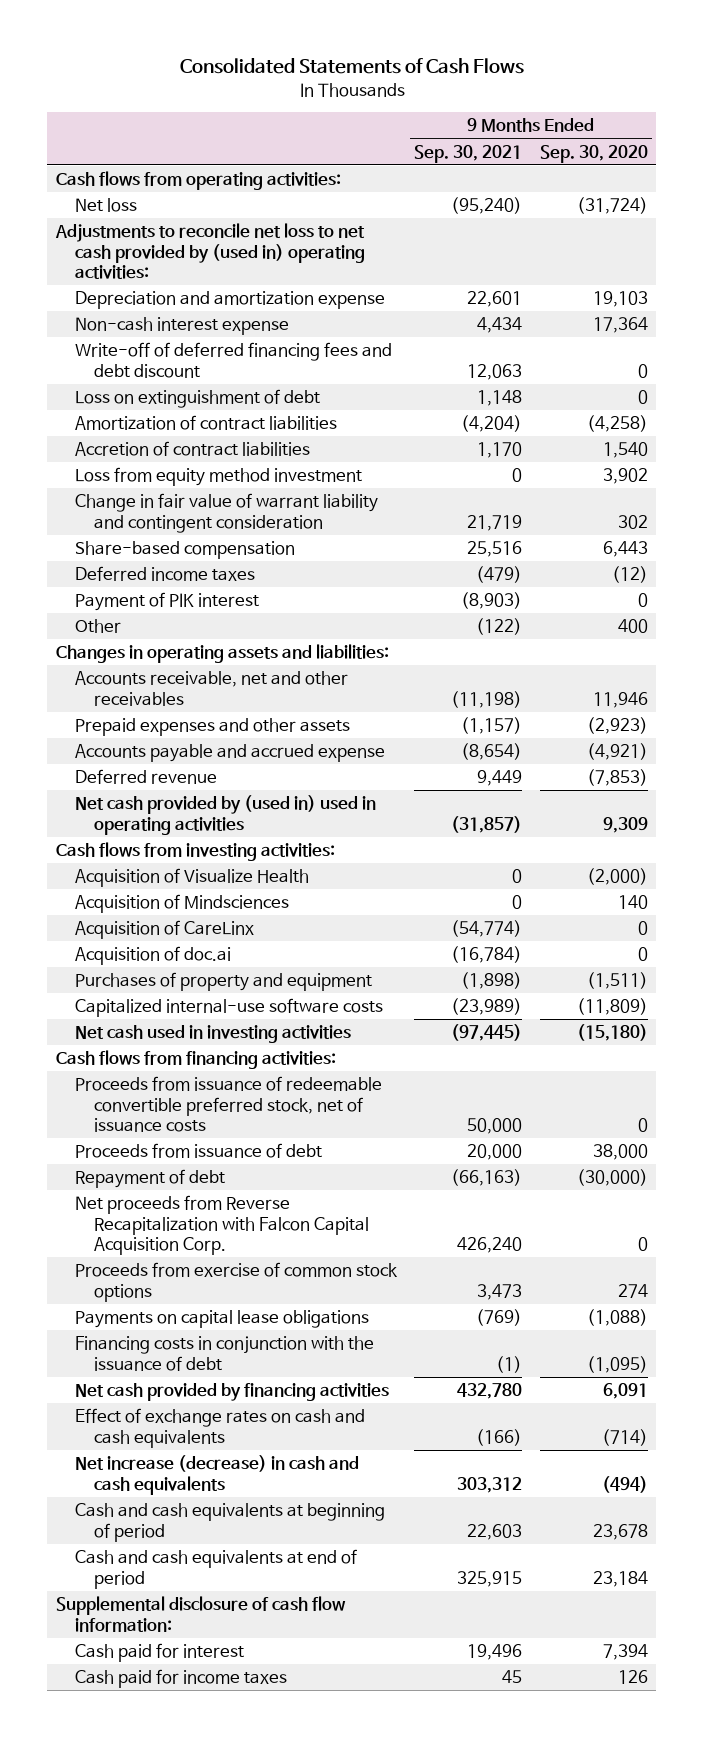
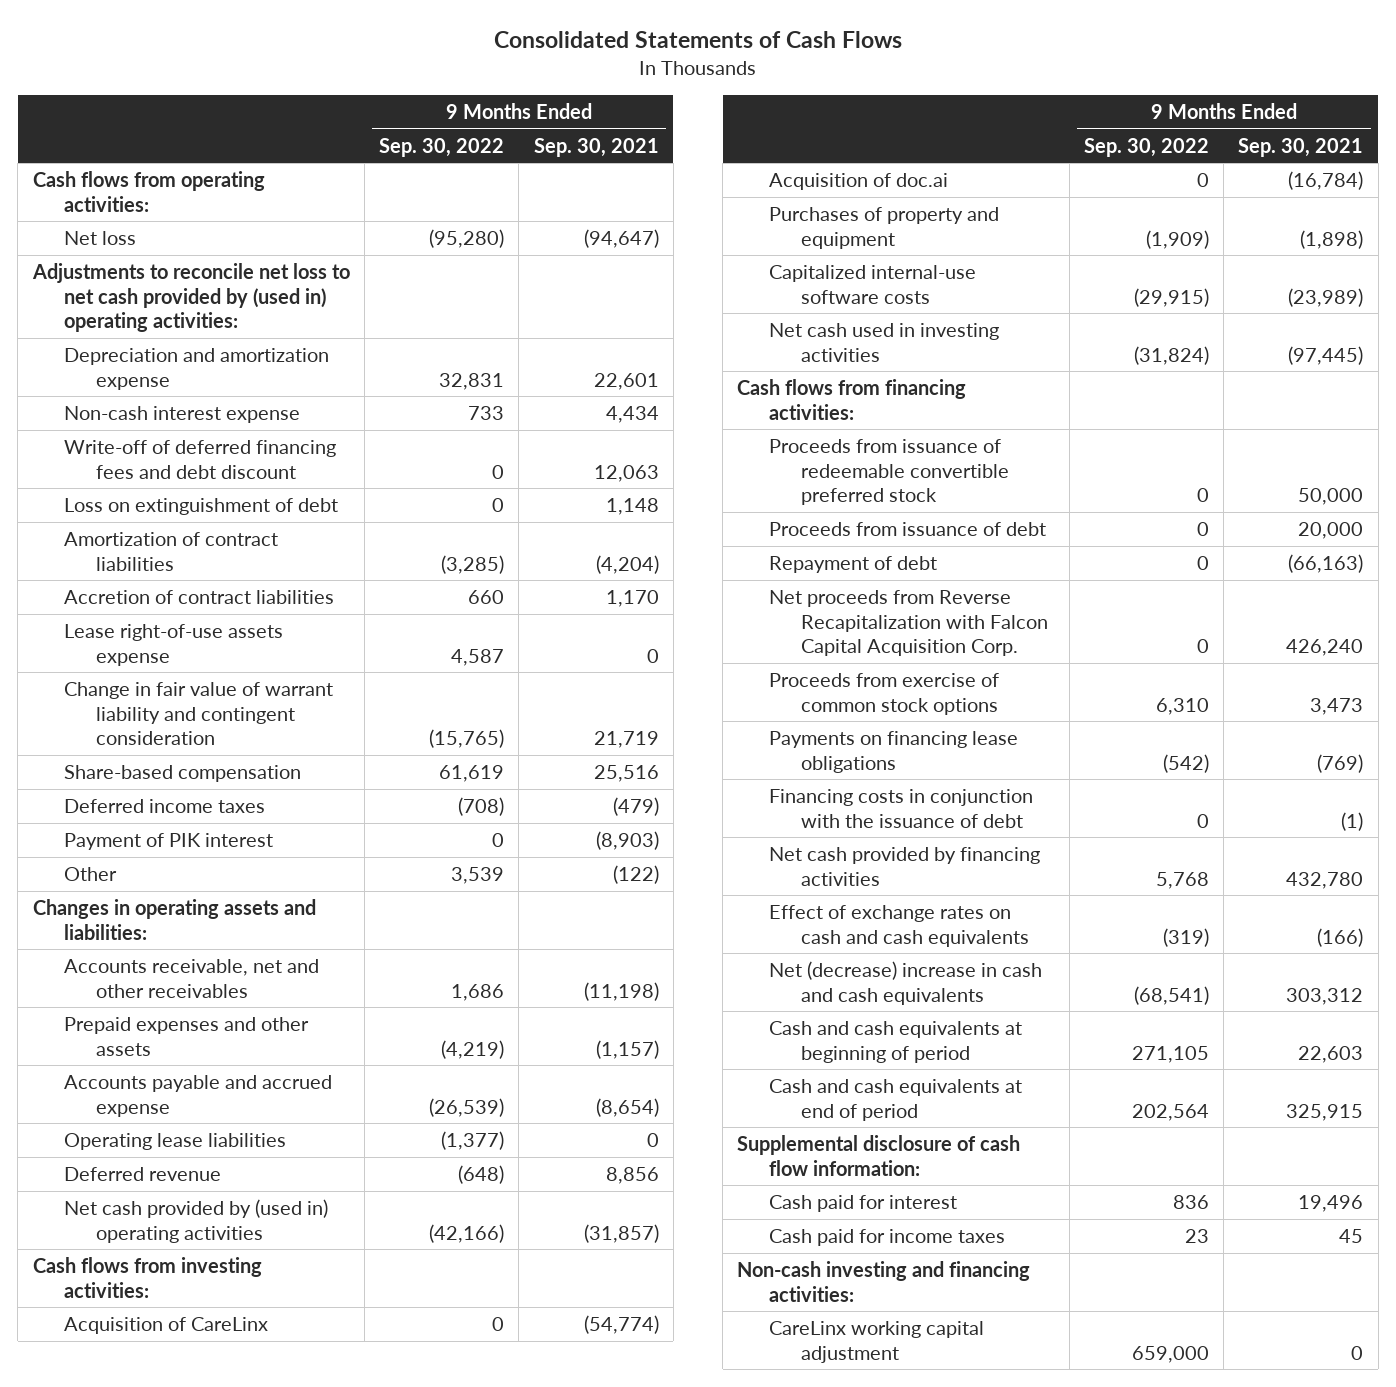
[539,144,648,163] Sep. 30, 2020 -> none
none -> [379,137,505,157] Sep. 30, 2022
[451,197,523,215] (95,240) -> [583,229,659,249] (94,647)
[75,467,363,487] Loss from equity method investment -> none
none -> [64,624,284,666] Lease right-of-use assets expense
none -> [64,1133,287,1151] Operating lease liabilities
[477,770,523,787] 9,449 -> [605,1167,659,1185] 8,856
[75,795,377,835] Net cash provided by (used in) used in operating activities -> [64,1199,329,1243] Net cash provided by (used in) operating activities
[75,868,310,888] Acquisition of Visualize Health -> none
[75,894,290,914] Acquisition of Mindsciences -> none
[75,1076,383,1133] Proceeds from issuance of redeemable convertible preferred stock, net of issuance costs -> [768,439,1009,506] Proceeds from issuance of redeemable convertible preferred stock
[75,1310,370,1329] Payments on capital lease obligations -> [768,731,1018,773] Payments on financing lease obligations
[75,1455,360,1495] Net increase (decrease) in cash and cash equivalents -> [768,961,1042,1005] Net (decrease) increase in cash and cash equivalents
none -> [737,1261,1031,1302] Non-cash investing and financing activities:
none -> [768,1321,984,1363] CareLinx working capital adjustment

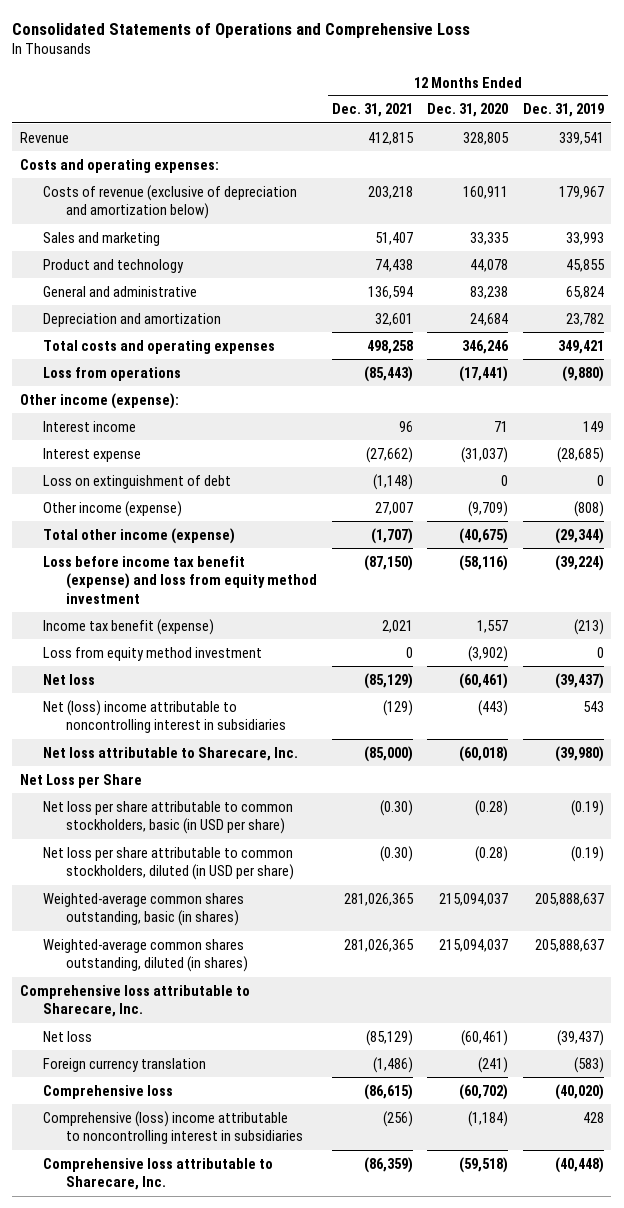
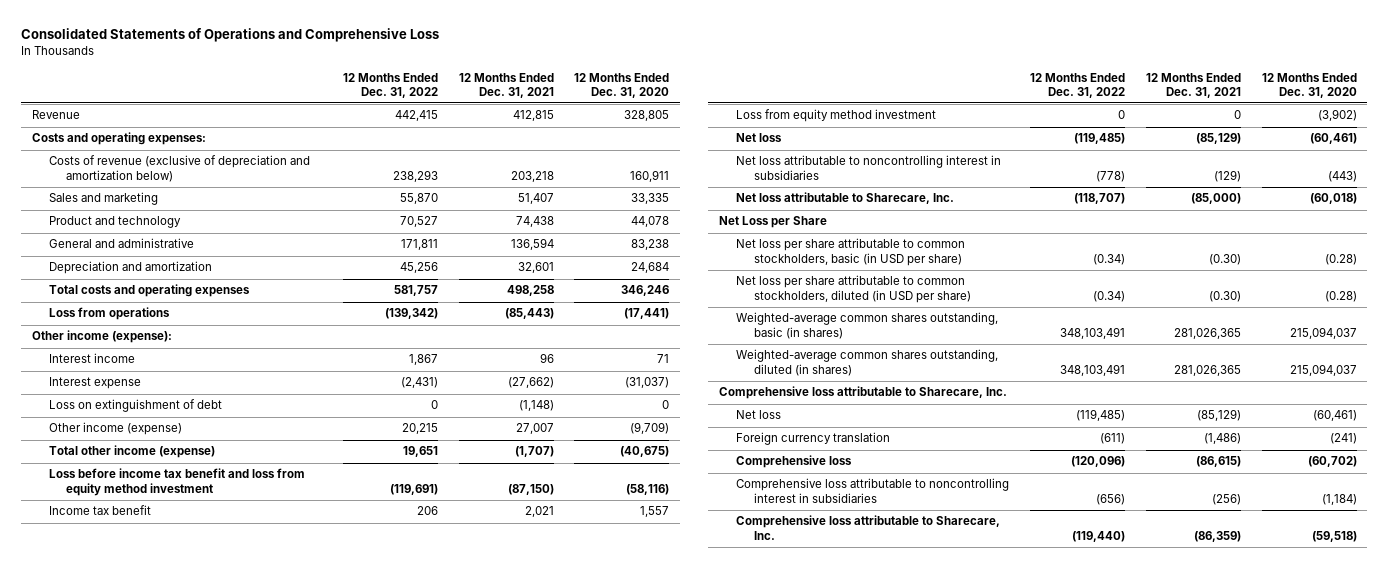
[523,103,605,118] Dec. 31, 2019 -> none
none -> [342,72,438,98] 12 Months Ended Dec. 31, 2022
[42,555,317,604] Loss before income tax benefit (expense) and loss from equity method investment -> [49,468,306,496] Loss before income tax benefit and loss from equity method investment
[42,618,214,635] Income tax benefit (expense) -> [49,505,152,516] Income tax benefit
[42,699,286,734] Net (loss) income attributable to noncontrolling interest in subsidiaries -> [736,155,1002,180] Net loss attributable to noncontrolling interest in subsidiaries
[42,1110,303,1145] Comprehensive (loss) income attributable to noncontrolling interest in subsidiaries -> [736,478,1010,503] Comprehensive loss attributable to noncontrolling interest in subsidiaries

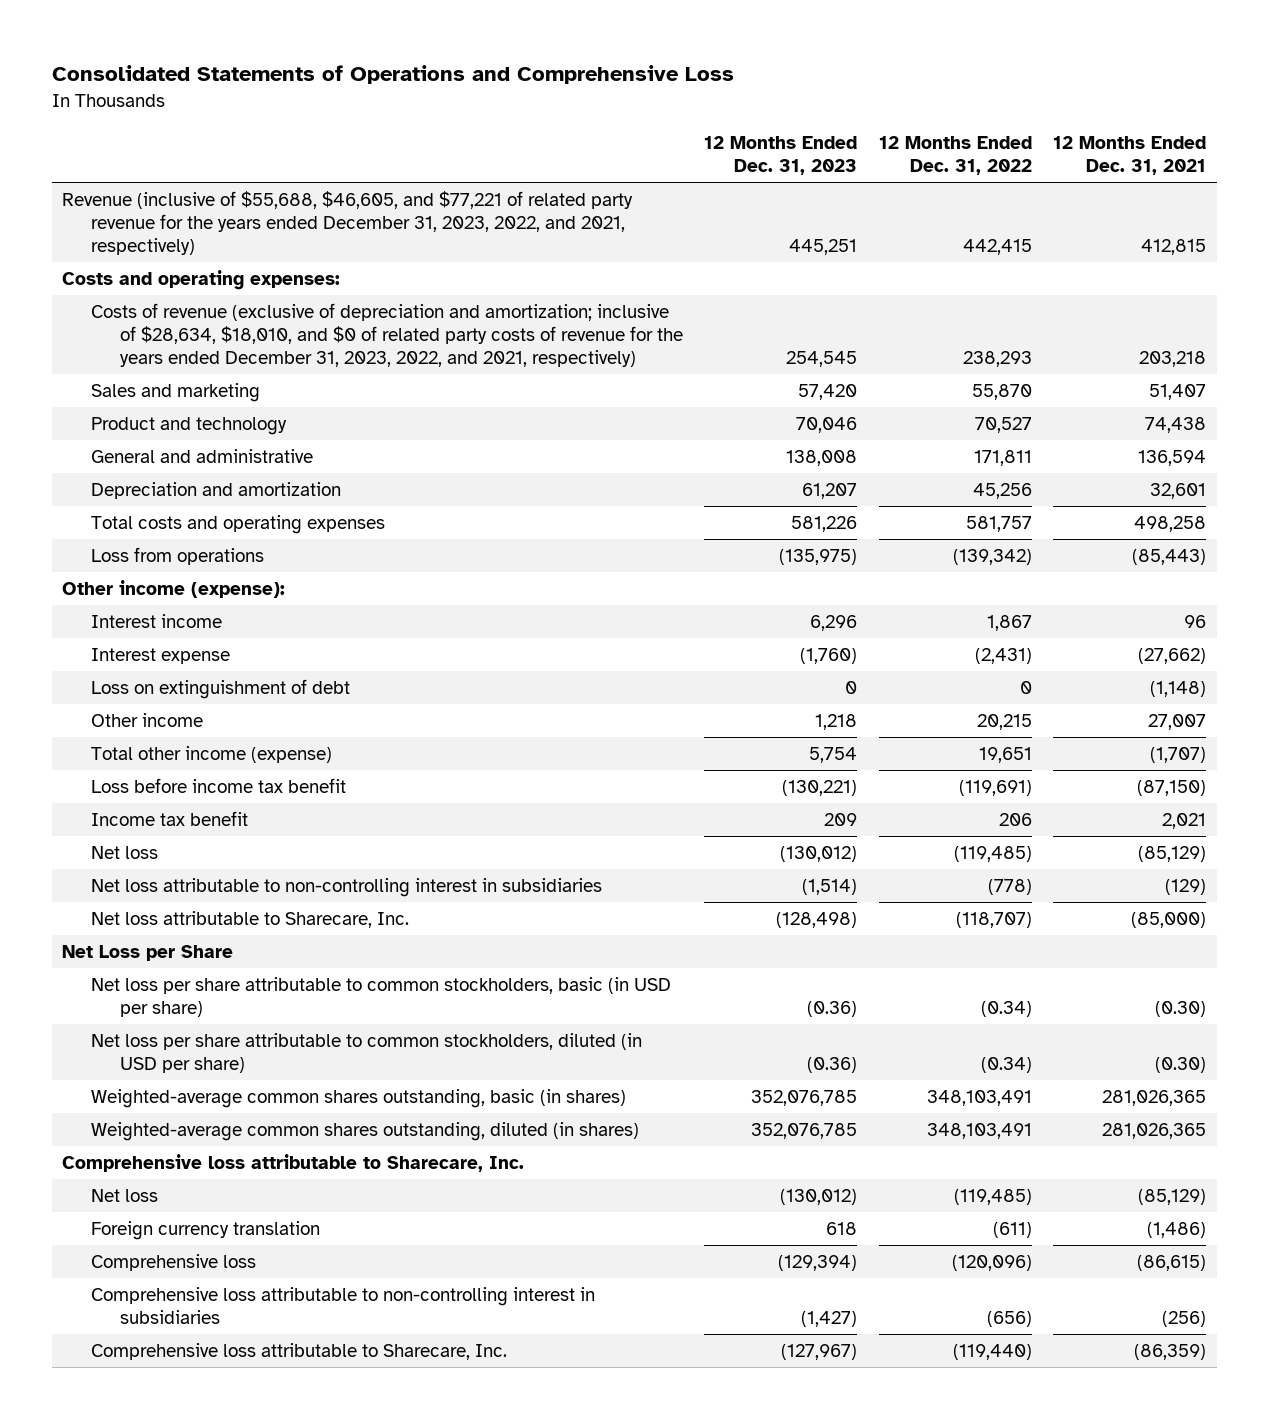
[574,72,670,98] 12 Months Ended Dec. 31, 2020 -> none
none -> [704,136,858,176] 12 Months Ended Dec. 31, 2023
[31,110,80,120] Revenue -> [62,191,634,255] Revenue (inclusive of $55,688, $46,605, and $77,221 of related party revenue for the years ended December 31, 2023, 2022, and 2021, respectively)
[49,155,311,182] Costs of revenue (exclusive of depreciation and amortization below) -> [91,303,683,367] Costs of revenue (exclusive of depreciation and amortization; inclusive of $28,634, $18,010, and $0 of related party costs of revenue for the years ended December 31, 2023, 2022, and 2021, respectively)
[49,422,183,436] Other income (expense) -> [91,713,204,728] Other income
[49,468,306,496] Loss before income tax benefit and loss from equity method investment -> [91,778,347,794] Loss before income tax benefit
[736,109,937,123] Loss from equity method investment -> none
[736,155,1002,180] Net loss attributable to noncontrolling interest in subsidiaries -> [91,878,603,898] Net loss attributable to non-controlling interest in subsidiaries
[736,478,1010,503] Comprehensive loss attributable to noncontrolling interest in subsidiaries -> [91,1287,596,1325] Comprehensive loss attributable to non-controlling interest in subsidiaries

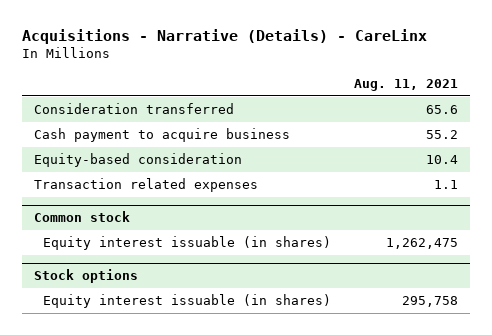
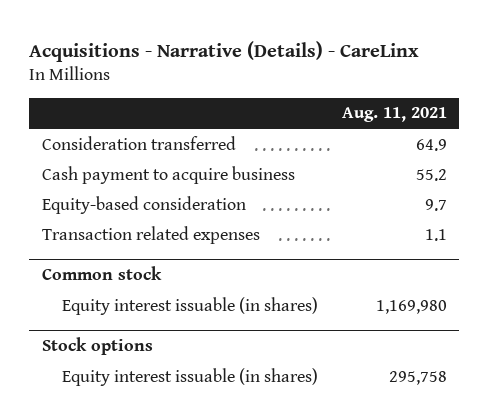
[426,104,459,114] 65.6 -> [416,138,448,151] 64.9
[426,154,459,164] 10.4 -> [425,198,448,211] 9.7
[386,237,459,249] 1,262,475 -> [376,299,448,314] 1,169,980

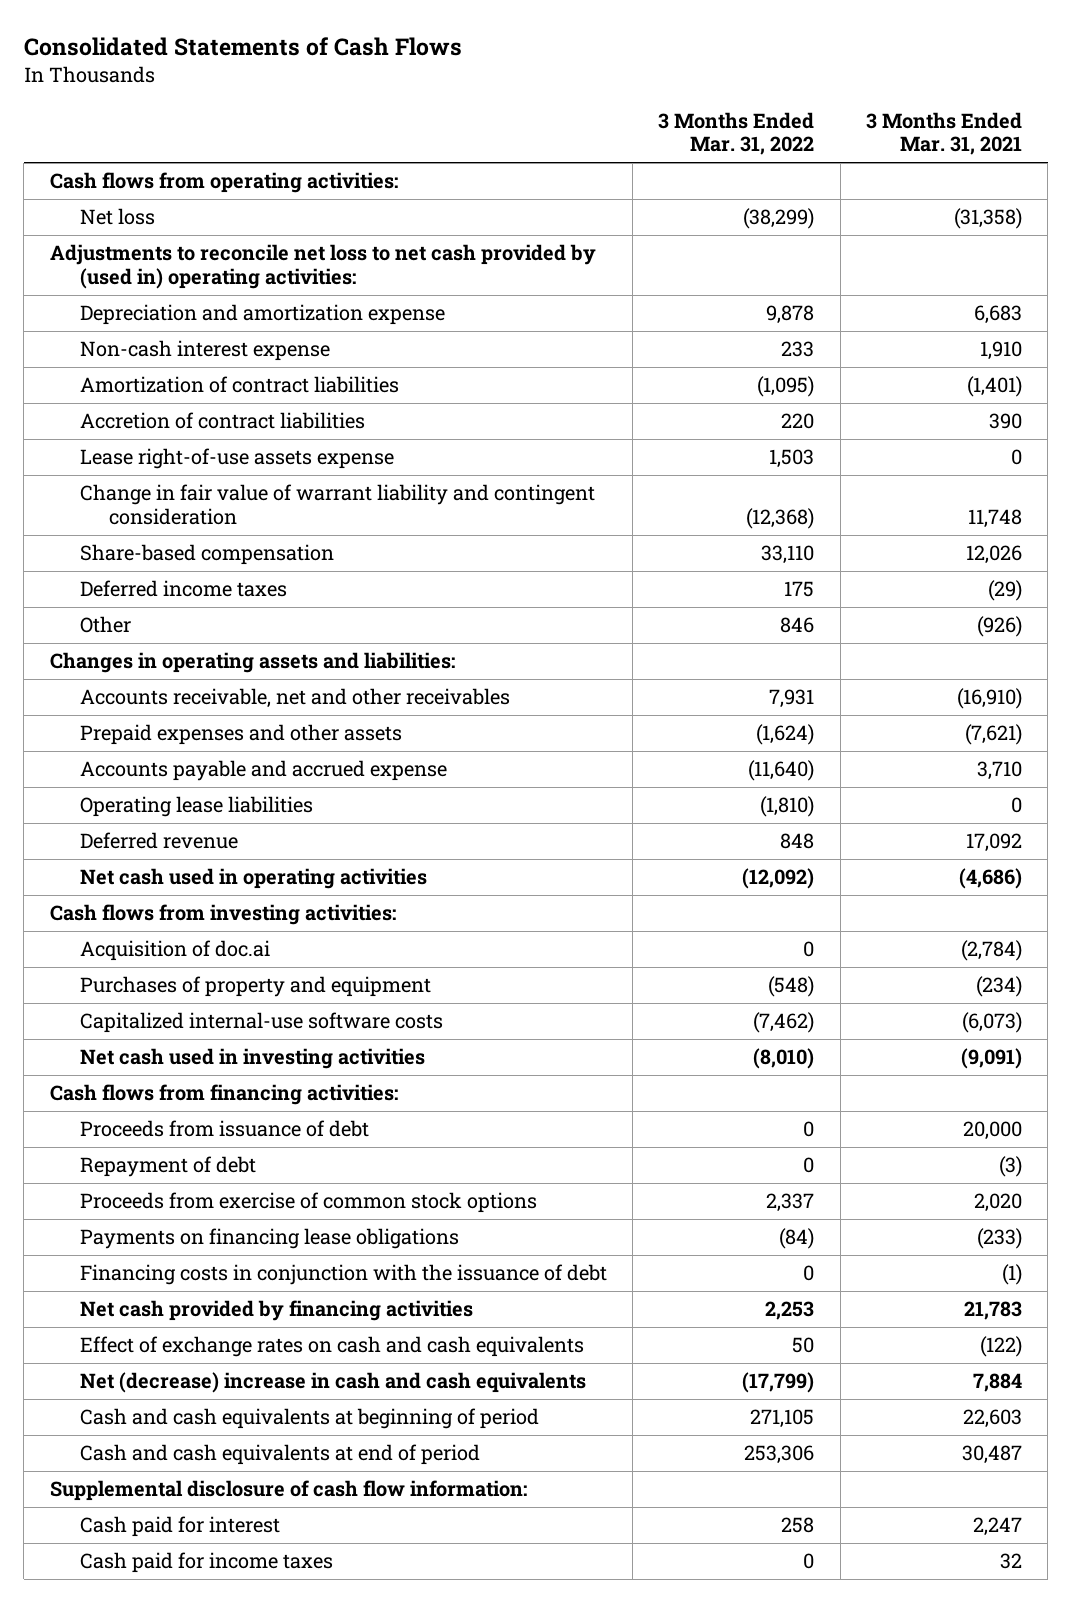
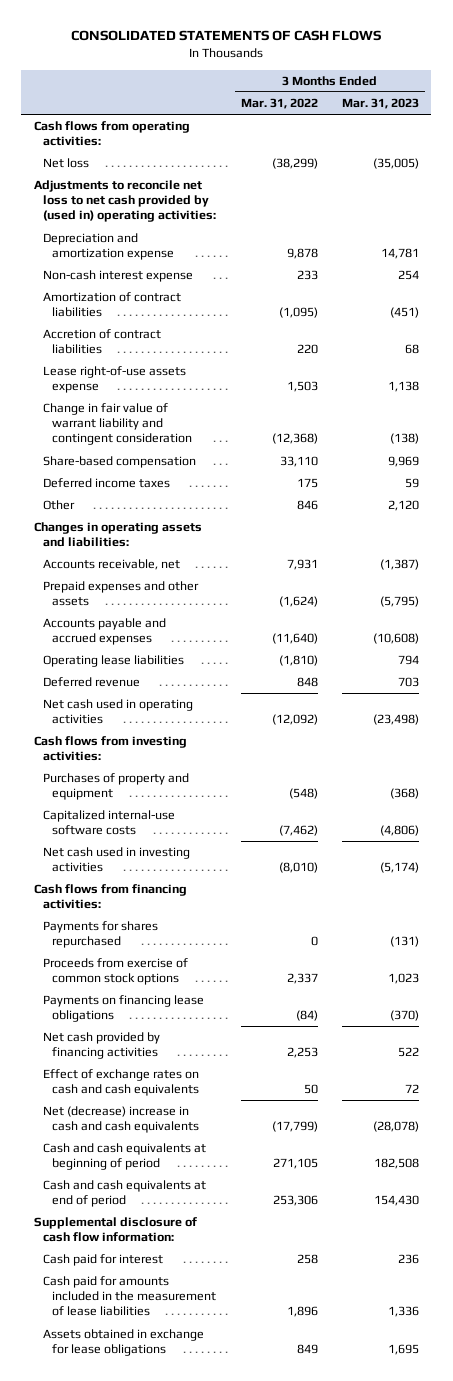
[23,37,462,57] Consolidated Statements of Cash Flows -> [71,30,382,42] CONSOLIDATED STATEMENTS OF CASH FLOWS
[865,111,1022,156] 3 Months Ended Mar. 31, 2021 -> none
none -> [342,98,420,110] Mar. 31, 2023
[79,688,510,709] Accounts receivable, net and other receivables -> [42,559,180,571] Accounts receivable, net
[79,760,447,782] Accounts payable and accrued expense -> [42,618,166,646] Accounts payable and accrued expenses
[79,940,270,962] Acquisition of doc.ai -> none
[79,1120,369,1138] Proceeds from issuance of debt -> none
[79,1156,256,1178] Repayment of debt -> none
none -> [42,921,158,949] Payments for shares repurchased
[79,1264,607,1286] Financing costs in conjunction with the issuance of debt -> none
[79,1552,333,1574] Cash paid for income taxes -> none
none -> [42,1276,217,1317] Cash paid for amounts included in the measurement of lease liabilities
none -> [42,1329,204,1357] Assets obtained in exchange for lease obligations

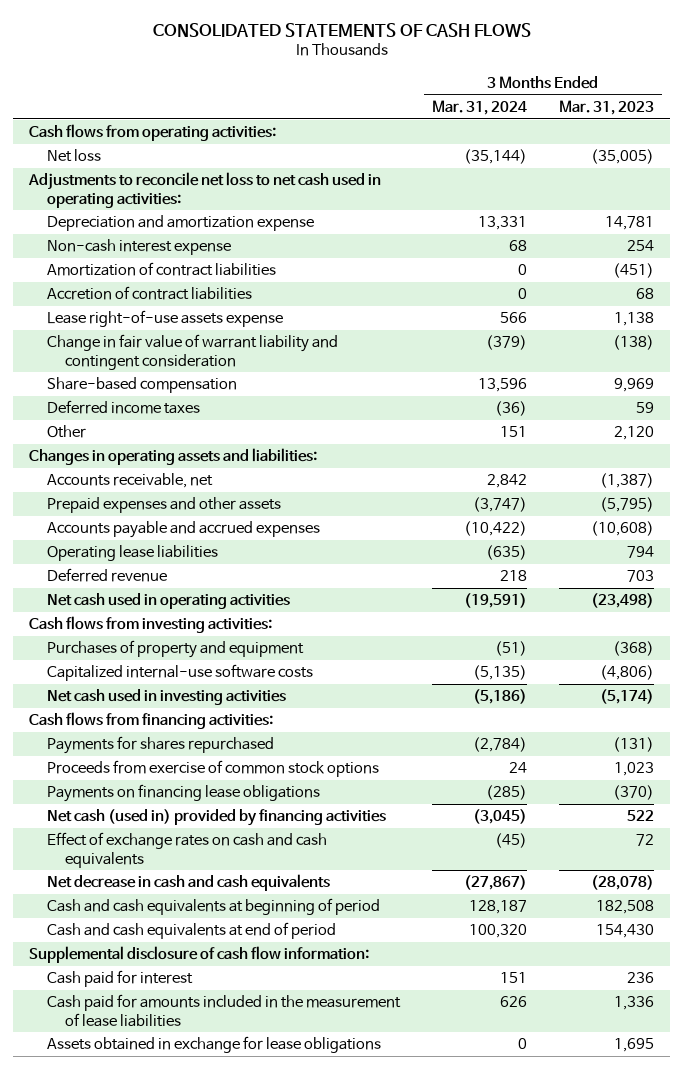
[240,98,318,110] Mar. 31, 2022 -> none
none -> [432,100,528,116] Mar. 31, 2024
[33,180,216,223] Adjustments to reconcile net loss to net cash provided by (used in) operating activities: -> [28,172,382,208] Adjustments to reconcile net loss to net cash used in operating activities:
[42,1032,160,1060] Net cash provided by financing activities -> [47,809,387,827] Net cash (used in) provided by financing activities
[42,1106,200,1134] Net (decrease) increase in cash and cash equivalents -> [47,874,331,892] Net decrease in cash and cash equivalents

